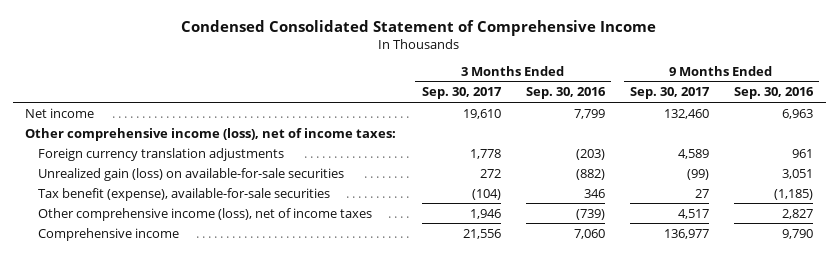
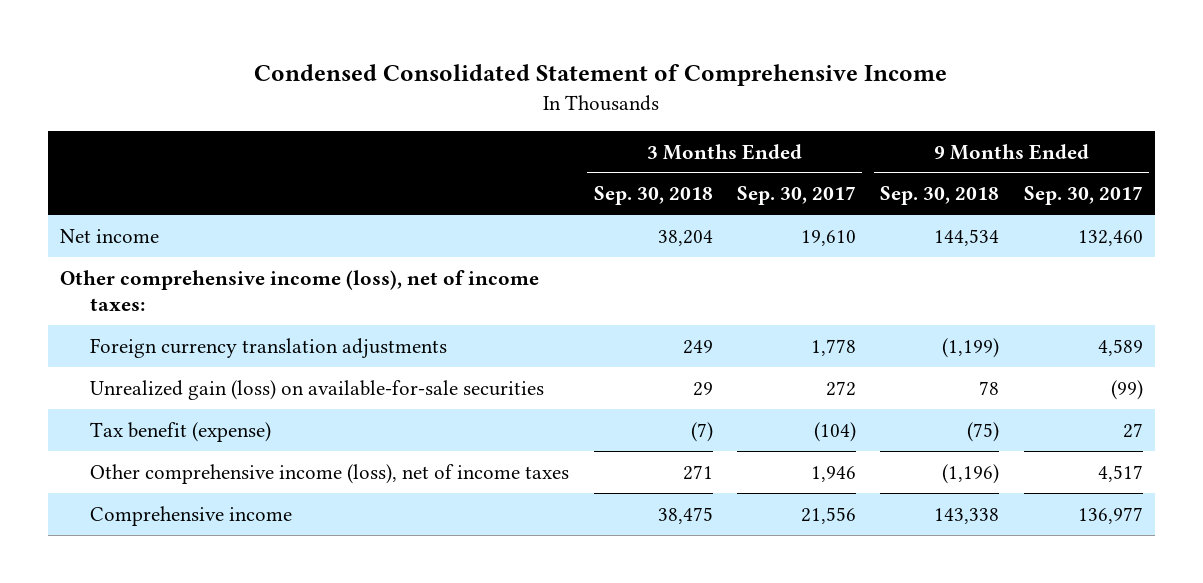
[525,87,606,100] Sep. 30, 2016 -> none
[733,87,814,100] Sep. 30, 2016 -> none
none -> [593,186,713,206] Sep. 30, 2018
none -> [880,186,1000,206] Sep. 30, 2018
[38,187,331,201] Tax benefit (expense), available-for-sale securities -> [90,421,272,442] Tax benefit (expense)

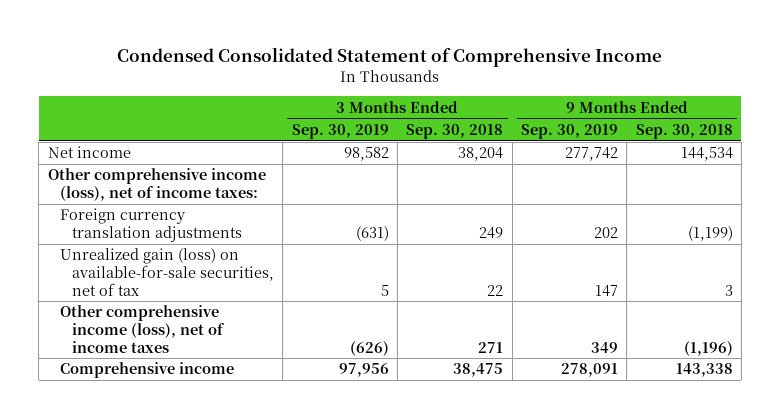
[736,186,856,206] Sep. 30, 2017 -> none
[1023,186,1143,206] Sep. 30, 2017 -> none
none -> [291,123,389,139] Sep. 30, 2019
none -> [520,123,618,139] Sep. 30, 2019
[90,421,272,442] Tax benefit (expense) -> none
[90,379,545,400] Unrealized gain (loss) on available-for-sale securities -> [59,248,275,296] Unrealized gain (loss) on available-for-sale securities, net of tax
[692,381,713,396] 29 -> [487,284,504,296] 22
[979,380,1000,395] 78 -> [724,284,733,296] 3

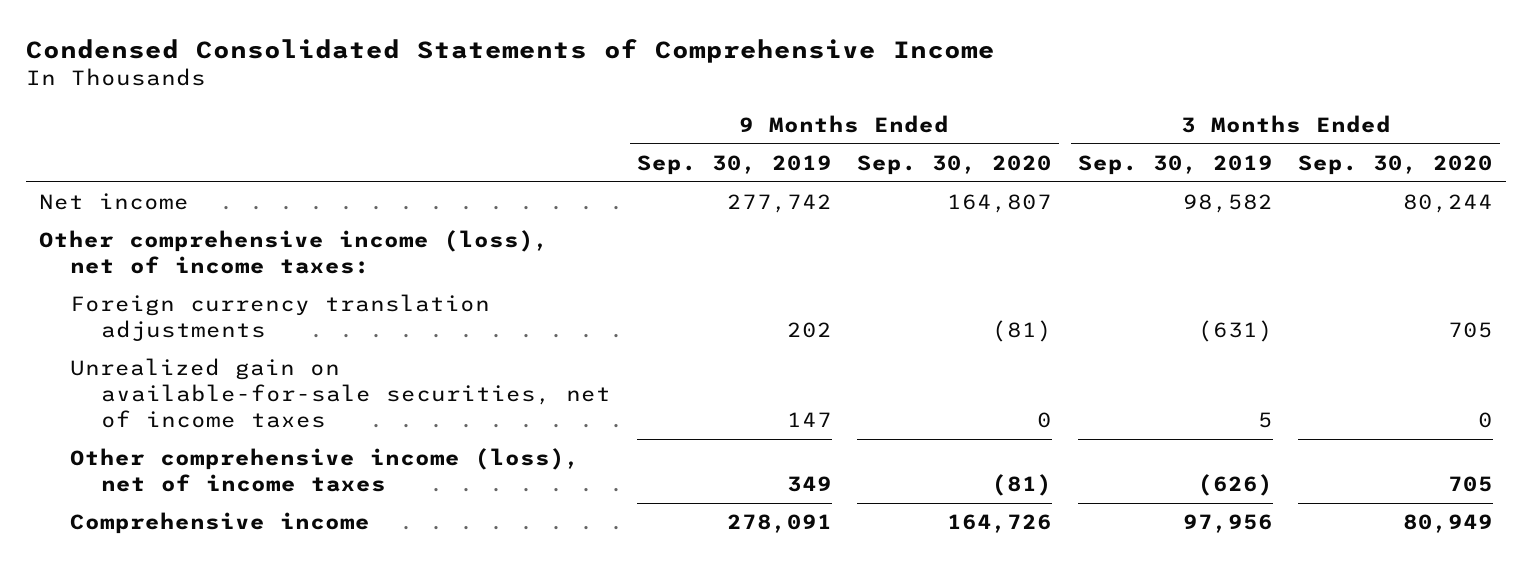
[117,46,663,67] Condensed Consolidated Statement of Comprehensive Income -> [25,38,995,63] Condensed Consolidated Statements of Comprehensive Income
[406,123,504,139] Sep. 30, 2018 -> none
[635,123,733,139] Sep. 30, 2018 -> none
none -> [857,154,1053,175] Sep. 30, 2020
none -> [1298,154,1494,175] Sep. 30, 2020
[59,248,275,296] Unrealized gain (loss) on available-for-sale securities, net of tax -> [69,358,611,429] Unrealized gain on available-for-sale securities, net of income taxes

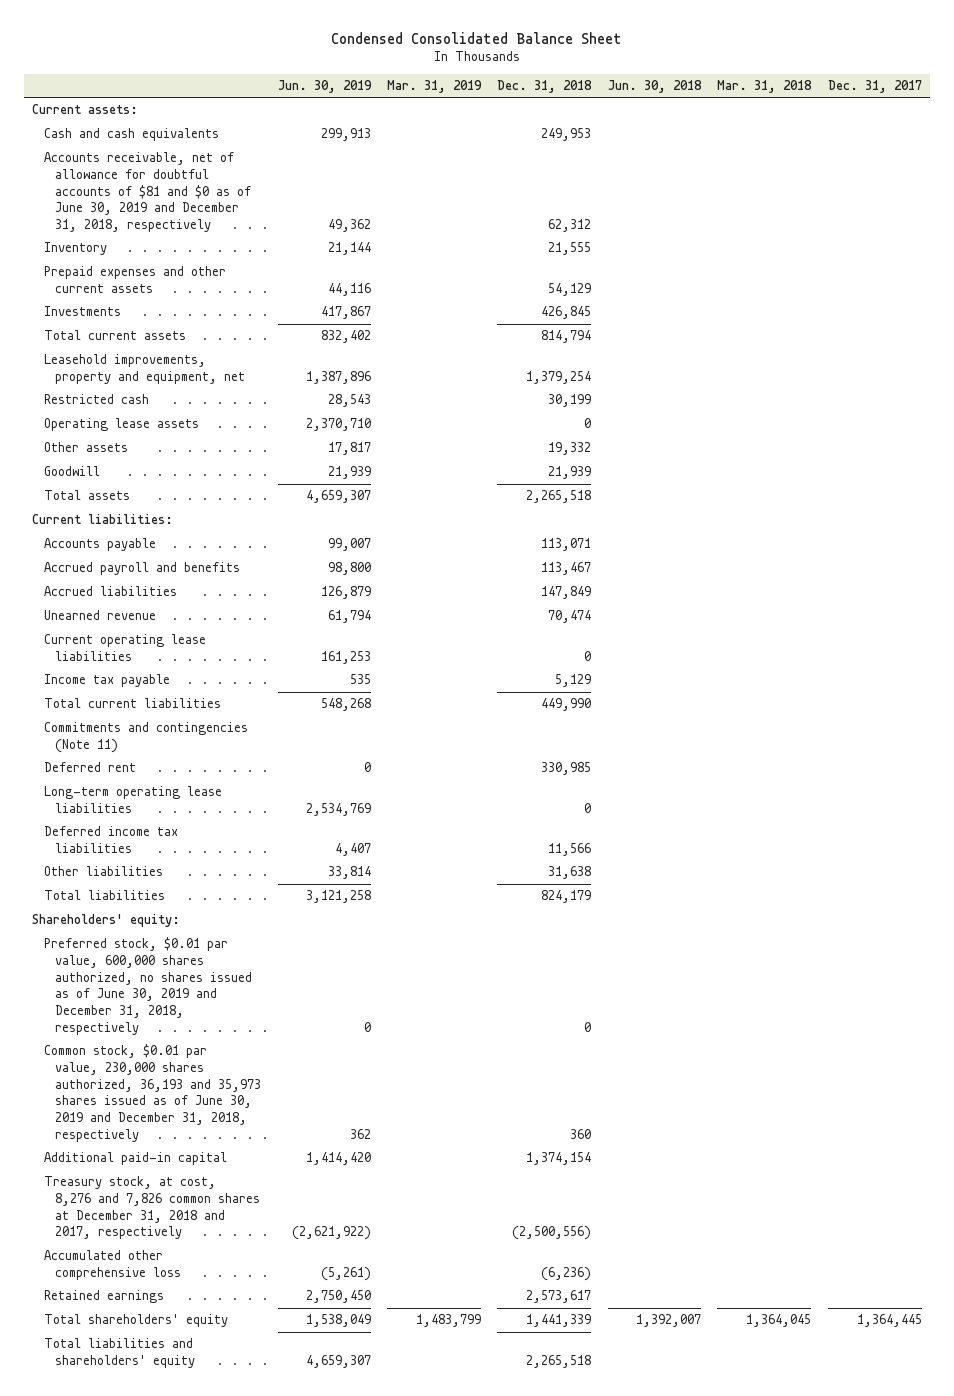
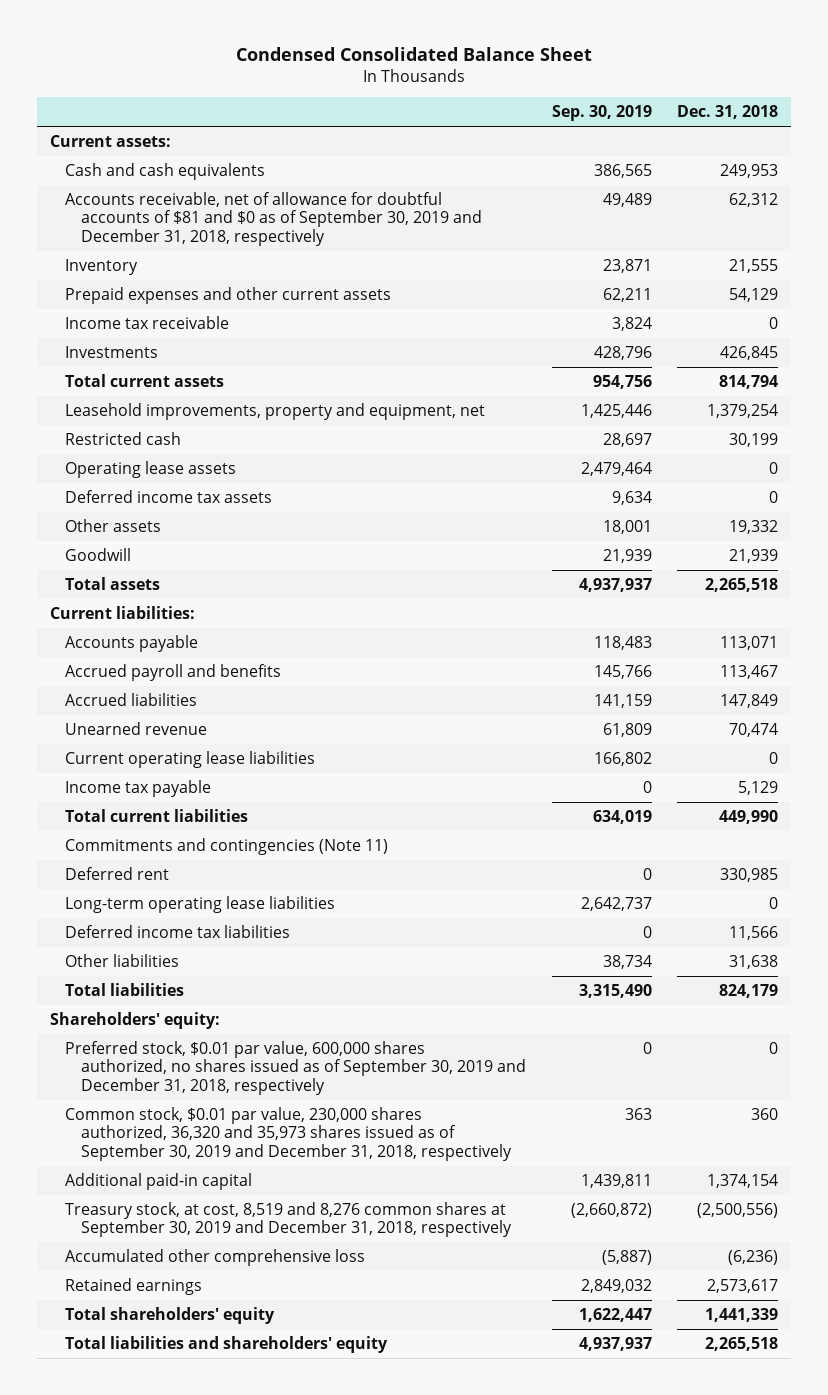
[277,80,372,94] Jun. 30, 2019 -> none
[387,80,483,94] Mar. 31, 2019 -> none
[607,80,702,94] Jun. 30, 2018 -> none
[717,80,813,94] Mar. 31, 2018 -> none
[827,80,922,94] Dec. 31, 2017 -> none
none -> [551,105,652,122] Sep. 30, 2019
[43,152,252,233] Accounts receivable, net of allowance for doubtful accounts of $81 and $0 as of June 30, 2019 and December 31, 2018, respectively -> [65,192,483,246] Accounts receivable, net of allowance for doubtful accounts of $81 and $0 as of September 30, 2019 and December 31, 2018, respectively
none -> [65,316,230,330] Income tax receivable
none -> [65,490,273,504] Deferred income tax assets
[43,937,253,1035] Preferred stock, $0.01 par value, 600,000 shares authorized, no shares issued as of June 30, 2019 and December 31, 2018, respectively -> [65,1041,527,1095] Preferred stock, $0.01 par value, 600,000 shares authorized, no shares issued as of September 30, 2019 and December 31, 2018, respectively
[43,1044,262,1142] Common stock, $0.01 par value, 230,000 shares authorized, 36,193 and 35,973 shares issued as of June 30, 2019 and December 31, 2018, respectively -> [65,1107,513,1161] Common stock, $0.01 par value, 230,000 shares authorized, 36,320 and 35,973 shares issued as of September 30, 2019 and December 31, 2018, respectively
[43,1176,261,1240] Treasury stock, at cost, 8,276 and 7,826 common shares at December 31, 2018 and 2017, respectively -> [65,1202,513,1238] Treasury stock, at cost, 8,519 and 8,276 common shares at September 30, 2019 and December 31, 2018, respectively

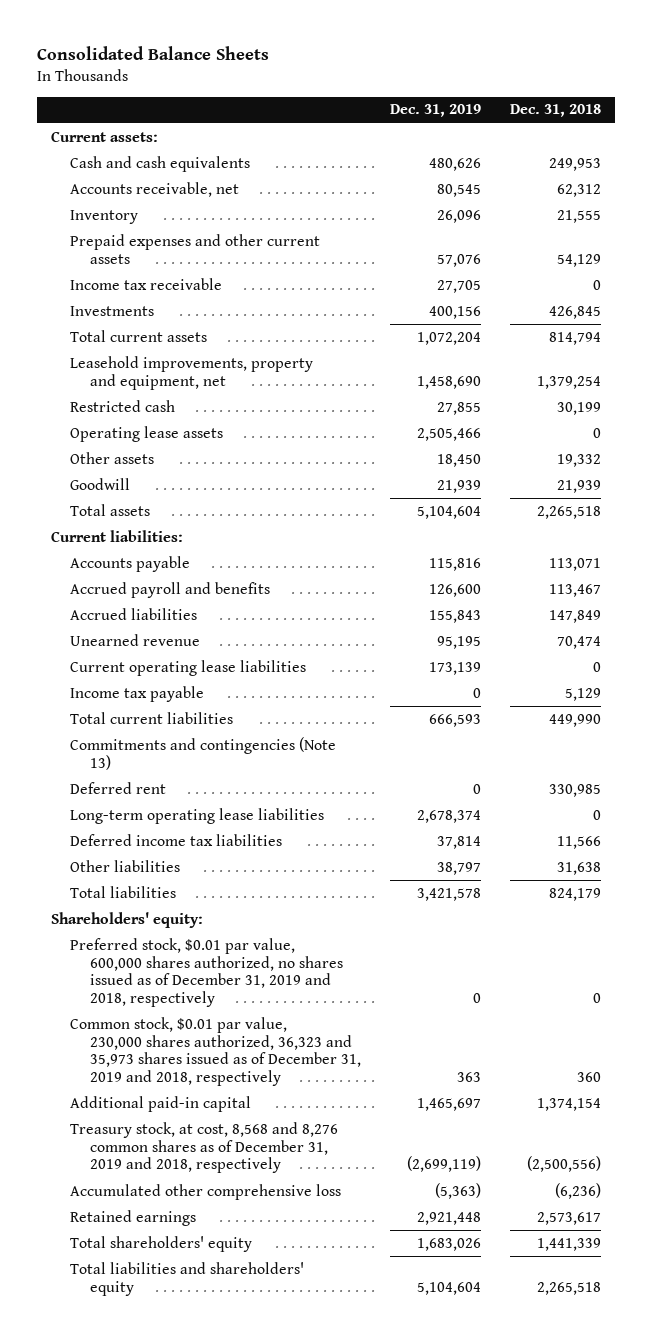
[235,46,592,61] Condensed Consolidated Balance Sheet -> [36,46,269,61] Consolidated Balance Sheets
[551,105,652,122] Sep. 30, 2019 -> none
none -> [389,104,481,118] Dec. 31, 2019
[65,192,483,246] Accounts receivable, net of allowance for doubtful accounts of $81 and $0 as of September 30, 2019 and December 31, 2018, respectively -> [70,181,240,197] Accounts receivable, net
[65,490,273,504] Deferred income tax assets -> none
[65,838,389,856] Commitments and contingencies (Note 11) -> [70,736,337,770] Commitments and contingencies (Note 13)
[65,1041,527,1095] Preferred stock, $0.01 par value, 600,000 shares authorized, no shares issued as of September 30, 2019 and December 31, 2018, respectively -> [70,937,343,1007] Preferred stock, $0.01 par value, 600,000 shares authorized, no shares issued as of December 31, 2019 and 2018, respectively
[65,1107,513,1161] Common stock, $0.01 par value, 230,000 shares authorized, 36,320 and 35,973 shares issued as of September 30, 2019 and December 31, 2018, respectively -> [70,1016,361,1086] Common stock, $0.01 par value, 230,000 shares authorized, 36,323 and 35,973 shares issued as of December 31, 2019 and 2018, respectively
[65,1202,513,1238] Treasury stock, at cost, 8,519 and 8,276 common shares at September 30, 2019 and December 31, 2018, respectively -> [70,1121,339,1174] Treasury stock, at cost, 8,568 and 8,276 common shares as of December 31, 2019 and 2018, respectively

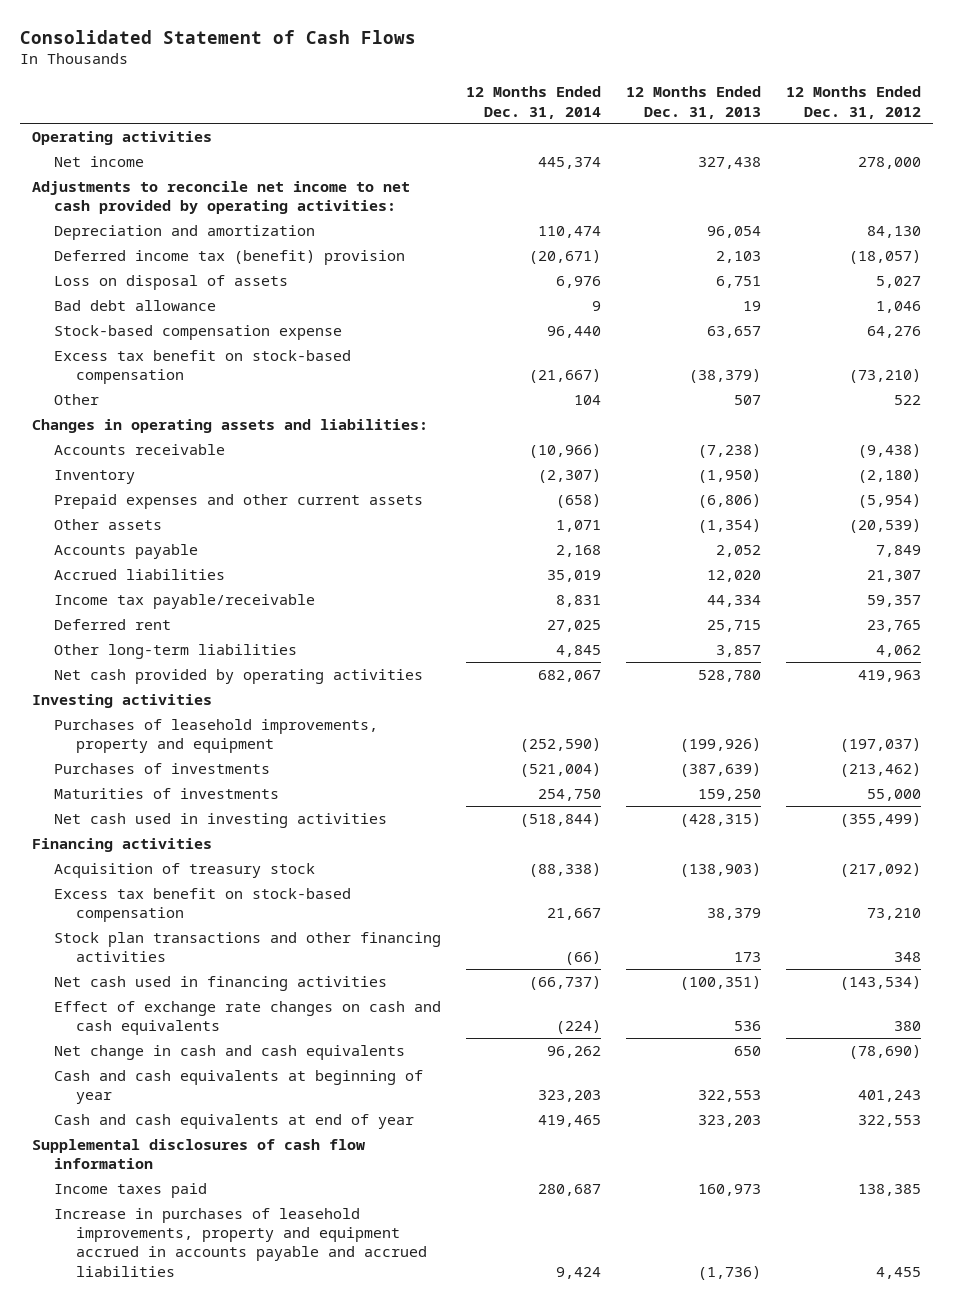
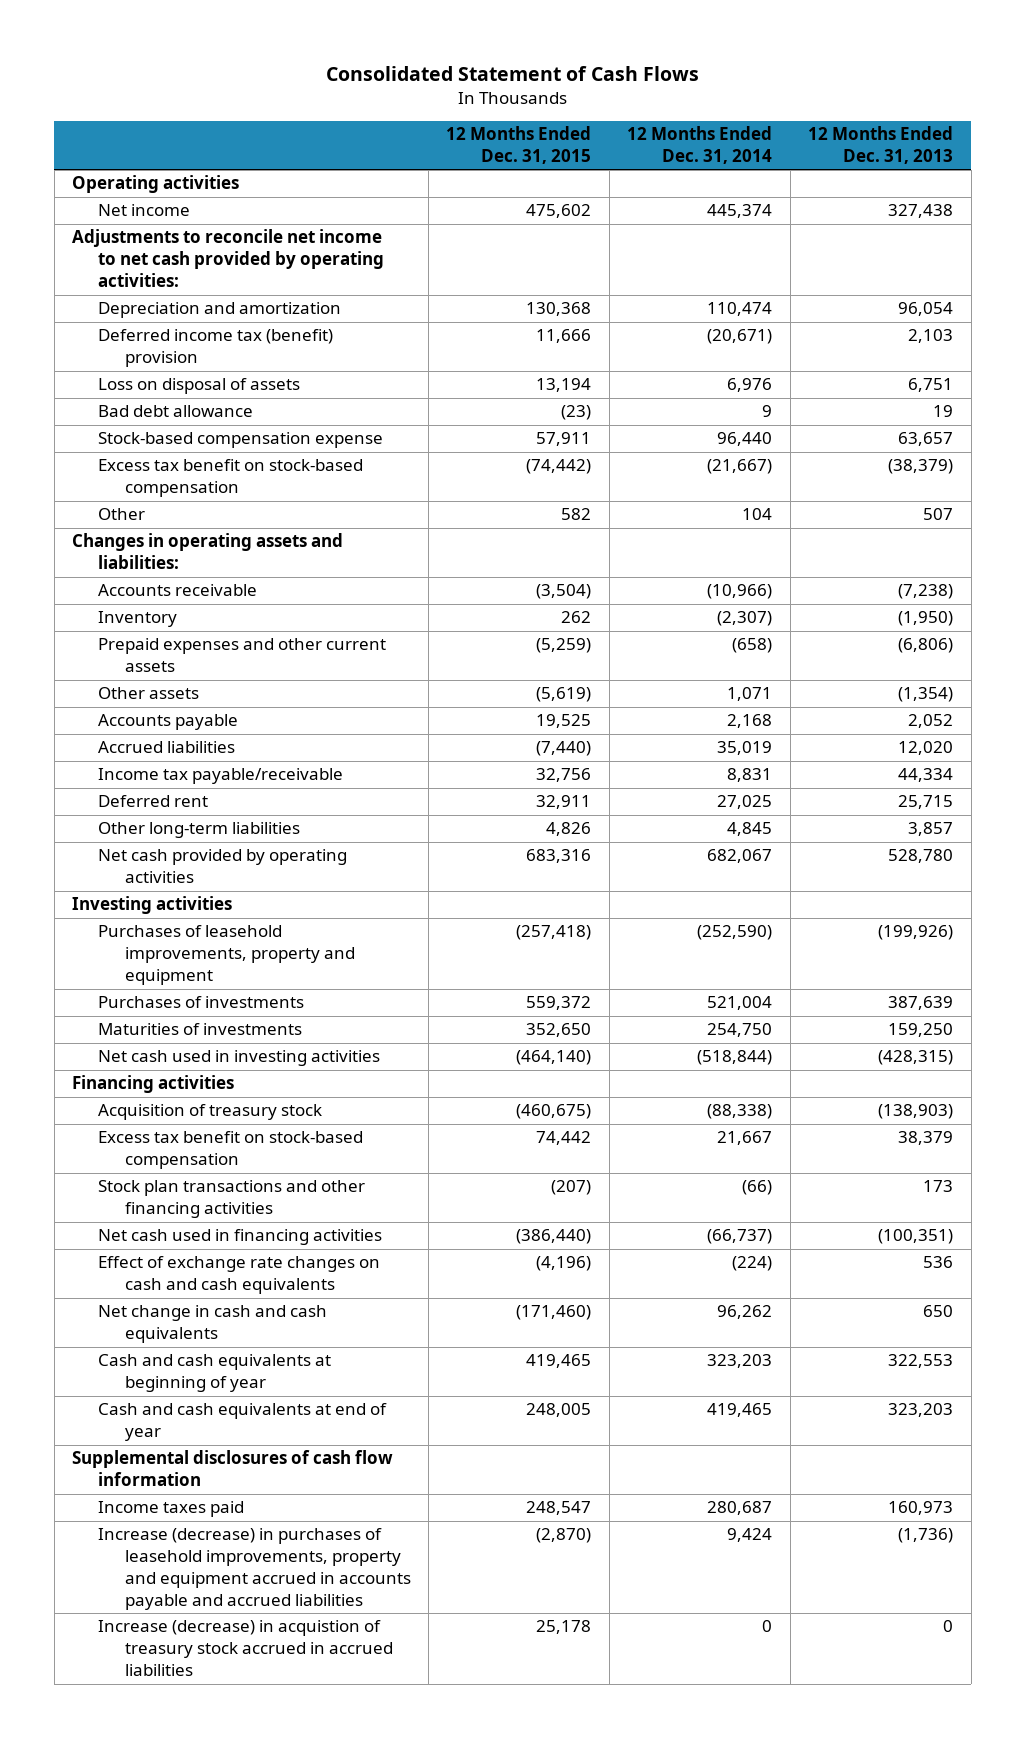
[785,86,921,119] 12 Months Ended Dec. 31, 2012 -> none
none -> [446,126,592,165] 12 Months Ended Dec. 31, 2015
[519,762,601,777] (521,004) -> [707,996,773,1011] 521,004
[679,762,761,777] (387,639) -> [888,996,954,1011] 387,639
[54,1207,427,1277] Increase in purchases of leasehold improvements, property and equipment accrued in accounts payable and accrued liabilities -> [98,1528,411,1611] Increase (decrease) in purchases of leasehold improvements, property and equipment accrued in accounts payable and accrued liabilities
none -> [98,1620,393,1677] Increase (decrease) in acquistion of treasury stock accrued in accrued liabilities

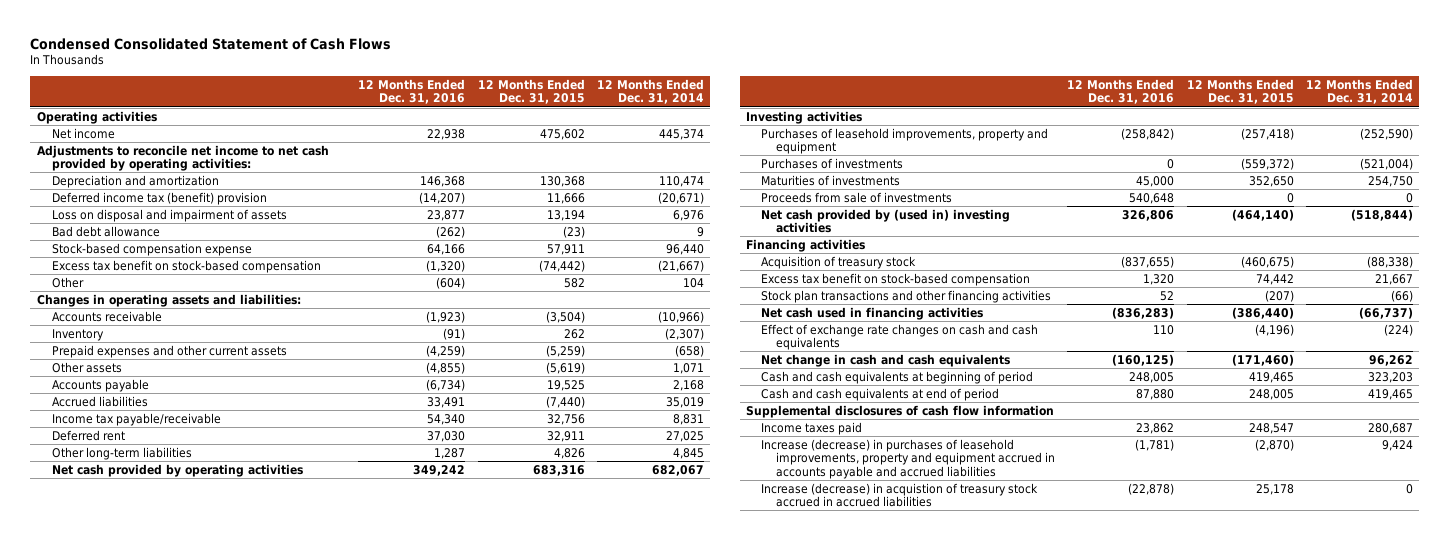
[325,65,699,81] Consolidated Statement of Cash Flows -> [30,37,392,50] Condensed Consolidated Statement of Cash Flows
[808,126,954,165] 12 Months Ended Dec. 31, 2013 -> none
none -> [358,78,466,105] 12 Months Ended Dec. 31, 2016
[98,378,301,395] Loss on disposal of assets -> [51,208,287,222] Loss on disposal and impairment of assets
[526,996,592,1011] 559,372 -> [1240,157,1294,170] (559,372)
[707,996,773,1011] 521,004 -> [1360,157,1414,170] (521,004)
none -> [760,191,952,203] Proceeds from sale of investments
[98,1050,381,1067] Net cash used in investing activities -> [760,208,1010,234] Net cash provided by (used in) investing activities
[98,1354,332,1393] Cash and cash equivalents at beginning of year -> [760,370,1033,384] Cash and cash equivalents at beginning of period
[98,1403,388,1442] Cash and cash equivalents at end of year -> [760,387,999,401] Cash and cash equivalents at end of period

